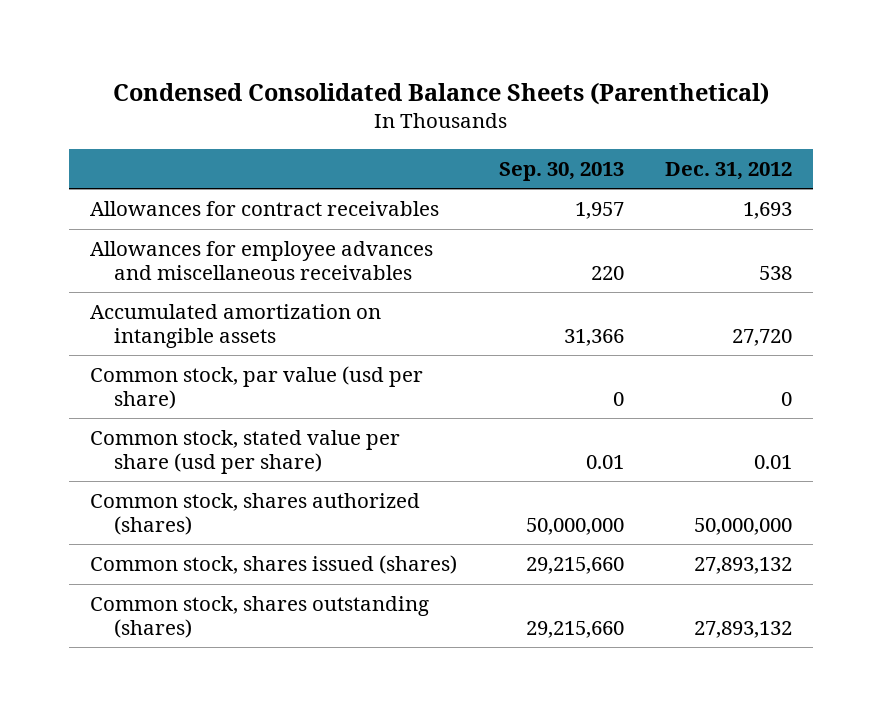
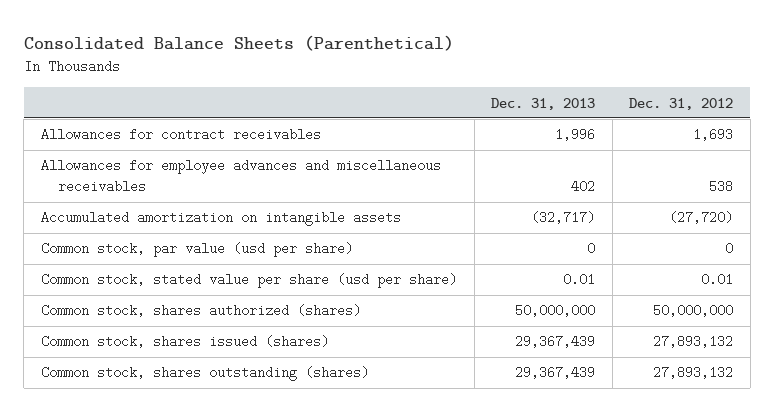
[113,81,770,105] Condensed Consolidated Balance Sheets (Parenthetical) -> [23,35,454,52] Consolidated Balance Sheets (Parenthetical)
[498,162,624,182] Sep. 30, 2013 -> none
none -> [491,97,596,110] Dec. 31, 2013
[732,329,793,347] 27,720 -> [669,211,734,225] (27,720)

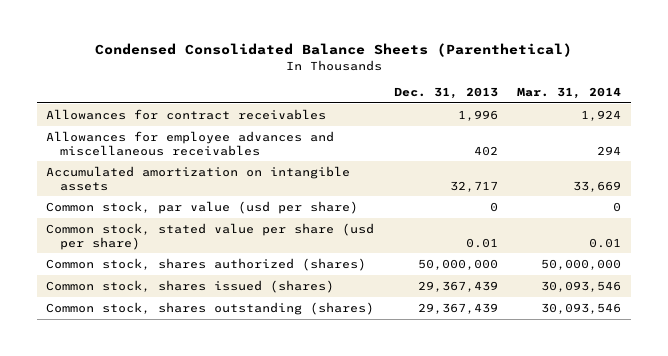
[23,35,454,52] Consolidated Balance Sheets (Parenthetical) -> [94,43,572,58] Condensed Consolidated Balance Sheets (Parenthetical)
[629,97,734,110] Dec. 31, 2012 -> none
none -> [517,87,622,100] Mar. 31, 2014
[531,211,596,225] (32,717) -> [449,180,498,192] 32,717

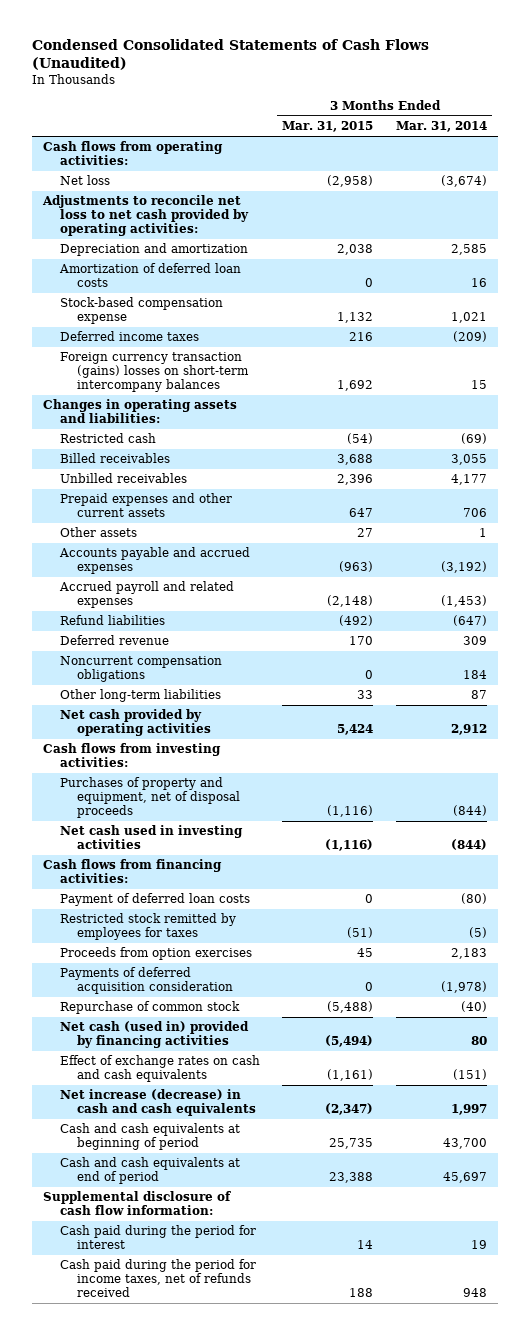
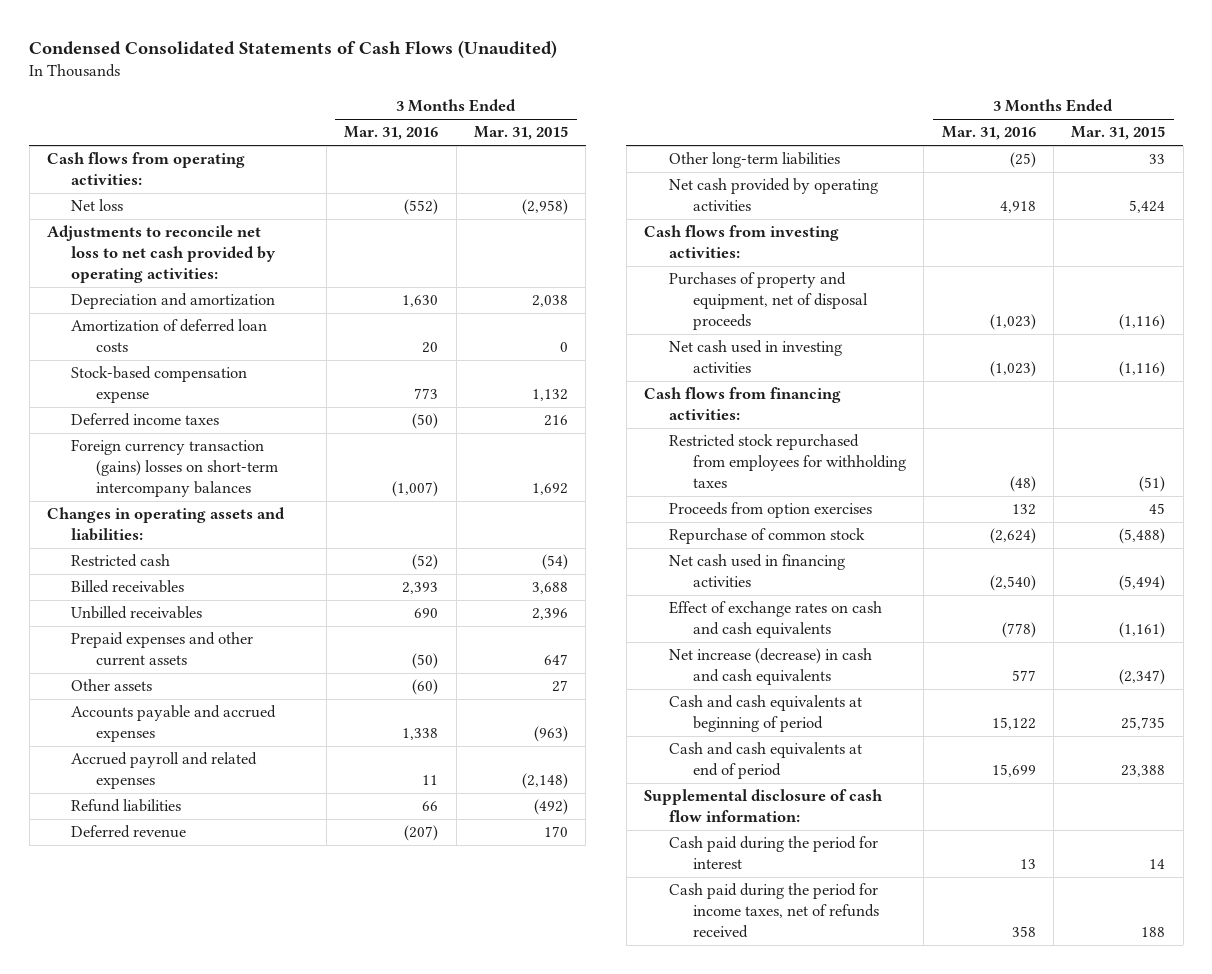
[395,121,487,133] Mar. 31, 2014 -> none
none -> [344,126,439,141] Mar. 31, 2016
[59,656,222,683] Noncurrent compensation obligations -> none
[59,893,250,907] Payment of deferred loan costs -> none
[59,913,236,941] Restricted stock remitted by employees for taxes -> [668,434,906,488] Restricted stock repurchased from employees for withholding taxes
[59,967,233,995] Payments of deferred acquisition consideration -> none
[59,1021,249,1049] Net cash (used in) provided by financing activities -> [668,554,845,588] Net cash used in financing activities

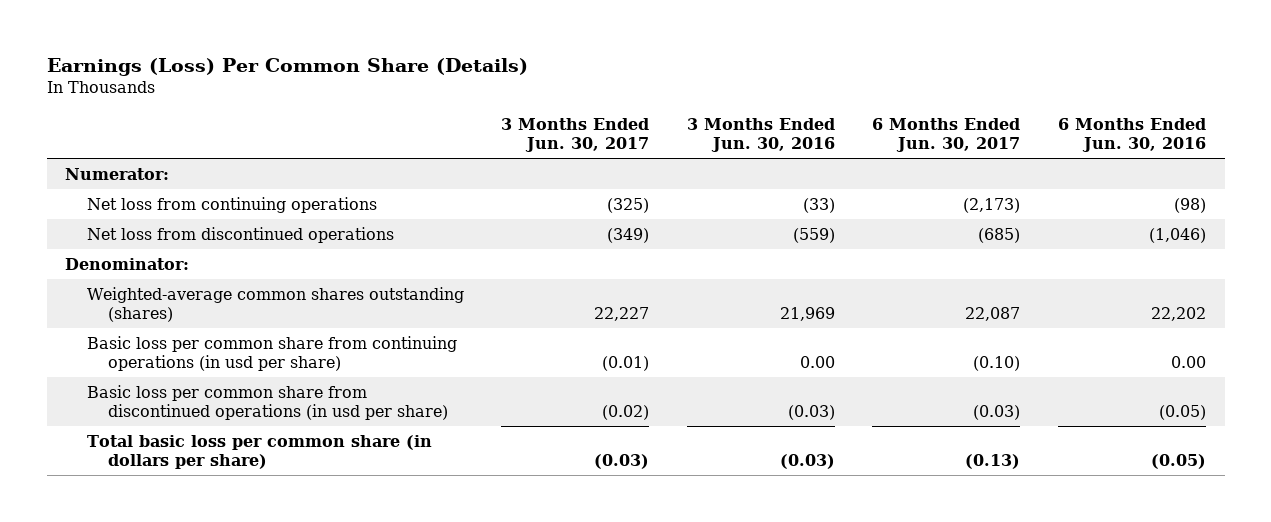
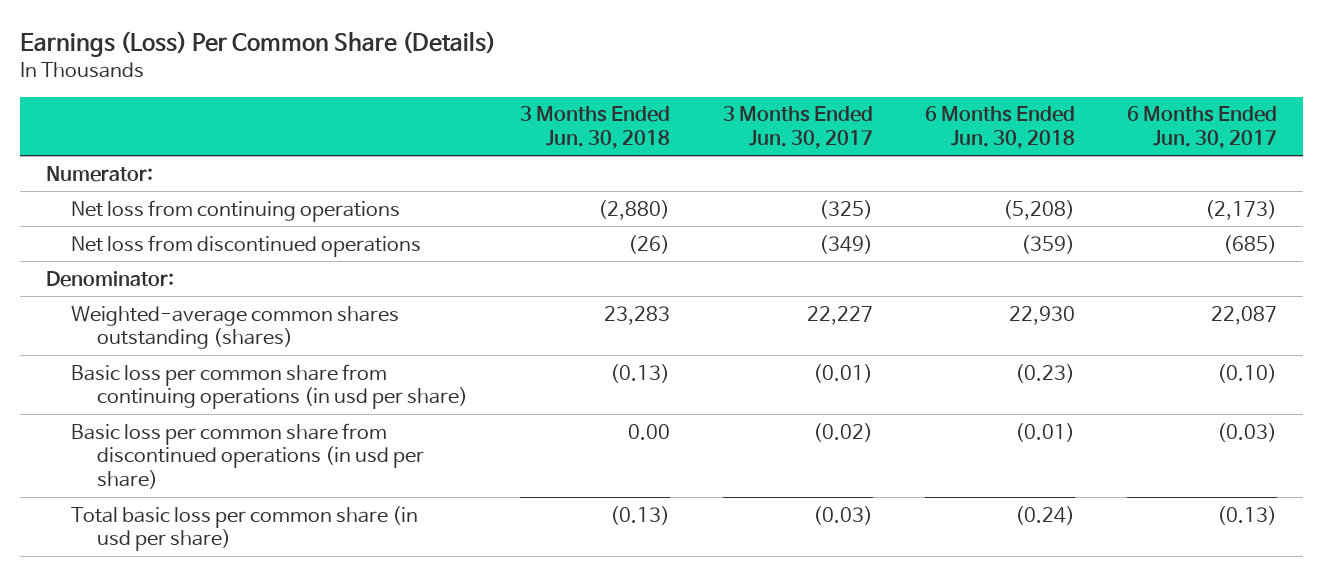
[686,118,835,152] 3 Months Ended Jun. 30, 2016 -> none
[1057,118,1206,152] 6 Months Ended Jun. 30, 2016 -> none
none -> [520,106,671,149] 3 Months Ended Jun. 30, 2018
none -> [924,106,1075,149] 6 Months Ended Jun. 30, 2018
[86,434,432,469] Total basic loss per common share (in dollars per share) -> [71,505,419,552] Total basic loss per common share (in usd per share)

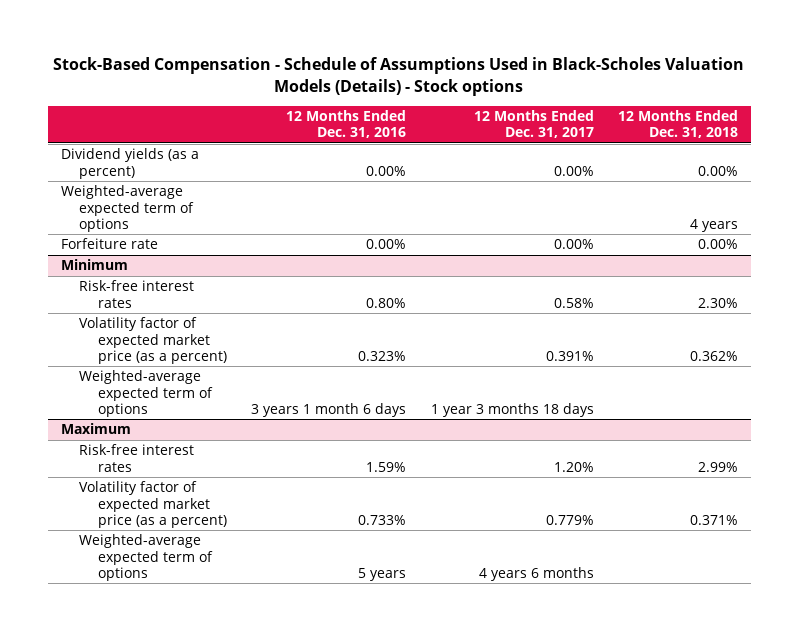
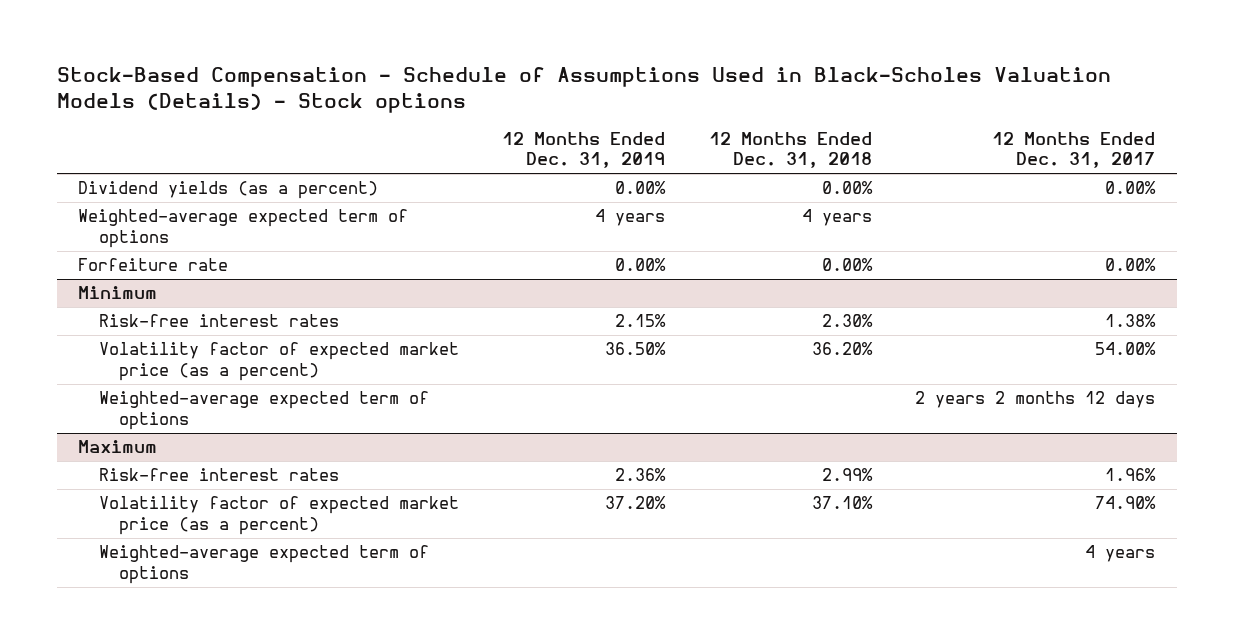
[286,109,407,139] 12 Months Ended Dec. 31, 2016 -> none
none -> [502,131,666,169] 12 Months Ended Dec. 31, 2019
[553,297,594,308] 0.58% -> [1105,314,1157,328] 1.38%
[545,350,594,361] 0.391% -> [1095,342,1157,356] 54.00%
[690,350,739,361] 0.362% -> [811,342,873,356] 36.20%
[430,402,594,417] 1 year 3 months 18 days -> [915,391,1156,409] 2 years 2 months 12 days
[553,461,594,472] 1.20% -> [1105,468,1157,482] 1.96%
[545,514,594,525] 0.779% -> [1095,496,1157,510] 74.90%
[690,514,739,525] 0.371% -> [811,496,873,510] 37.10%
[478,566,594,581] 4 years 6 months -> [1085,545,1156,563] 4 years

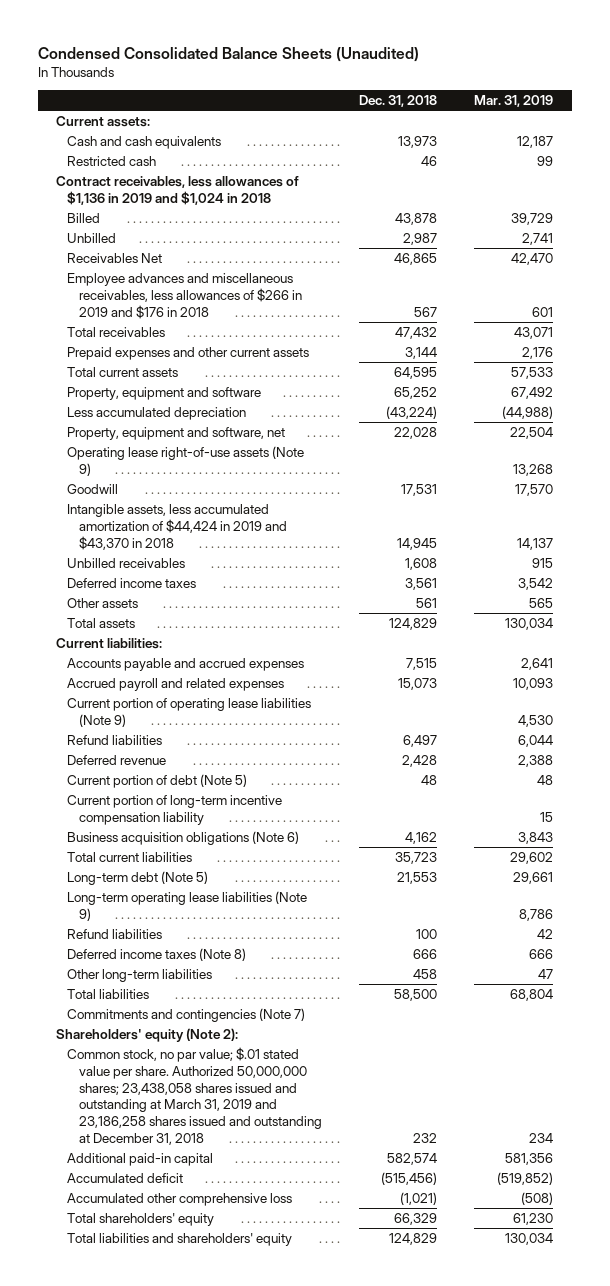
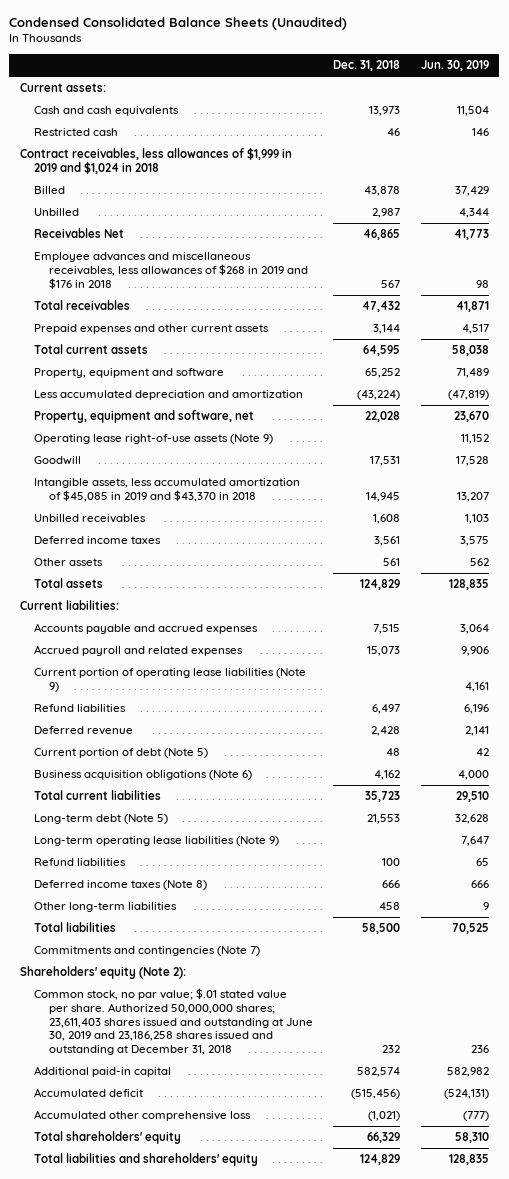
[474,95,554,108] Mar. 31, 2019 -> none
none -> [421,59,490,71] Jun. 30, 2019
[56,176,300,205] Contract receivables, less allowances of $1,136 in 2019 and $1,024 in 2018 -> [19,148,292,174] Contract receivables, less allowances of $1,999 in 2019 and $1,024 in 2018
[67,273,302,319] Employee advances and miscellaneous receivables, less allowances of $266 in 2019 and $176 in 2018 -> [34,252,308,289] Employee advances and miscellaneous receivables, less allowances of $268 in 2019 and $176 in 2018
[67,407,247,421] Less accumulated depreciation -> [34,390,304,401] Less accumulated depreciation and amortization
[67,504,287,550] Intangible assets, less accumulated amortization of $44,424 in 2019 and $43,370 in 2018 -> [34,478,301,502] Intangible assets, less accumulated amortization of $45,085 in 2019 and $43,370 in 2018
[67,795,283,825] Current portion of long-term incentive compensation liability -> none
[67,1047,322,1145] Common stock, no par value; $.01 stated value per share. Authorized 50,000,000 shares; 23,438,058 shares issued and outstanding at March 31, 2019 and 23,186,258 shares issued and outstanding at December 31, 2018 -> [34,988,313,1055] Common stock, no par value; $.01 stated value per share. Authorized 50,000,000 shares; 23,611,403 shares issued and outstanding at June 30, 2019 and 23,186,258 shares issued and outstanding at December 31, 2018

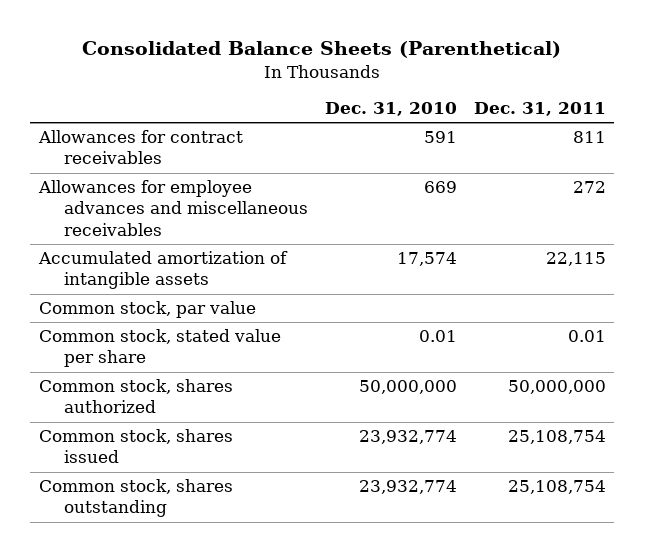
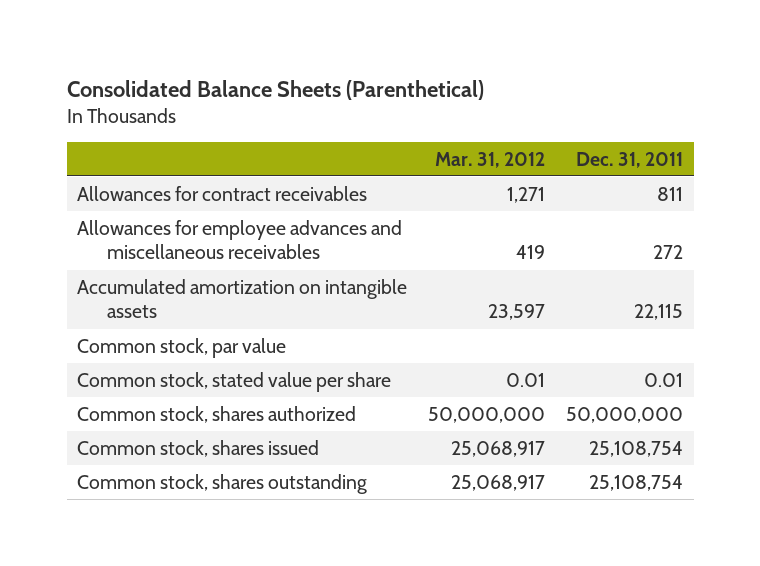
[325,102,458,117] Dec. 31, 2010 -> none
none -> [435,151,546,168] Mar. 31, 2012
[37,251,288,290] Accumulated amortization of intangible assets -> [77,278,408,319] Accumulated amortization on intangible assets

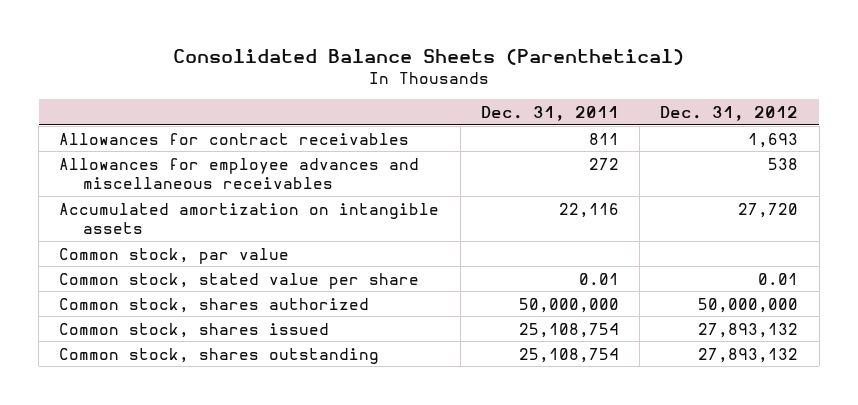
[435,151,546,168] Mar. 31, 2012 -> none
none -> [660,105,799,121] Dec. 31, 2012
[634,304,684,321] 22,115 -> [558,202,619,218] 22,116

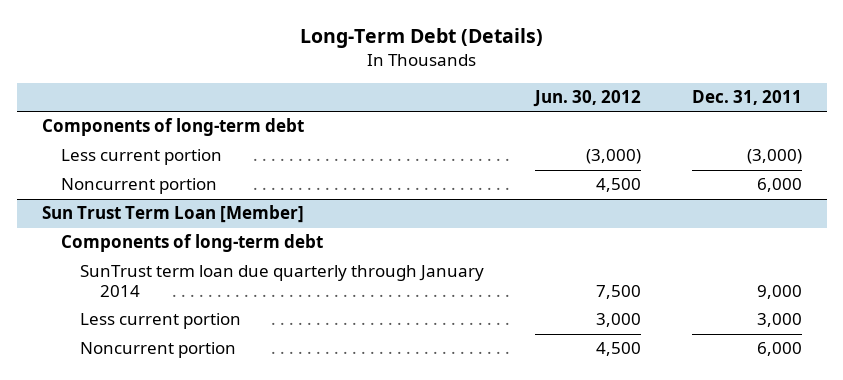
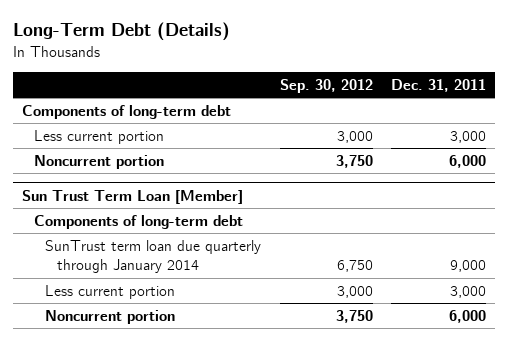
[533,90,642,108] Jun. 30, 2012 -> none
none -> [279,79,373,94] Sep. 30, 2012
[746,149,802,165] (3,000) -> [449,130,486,143] 3,000

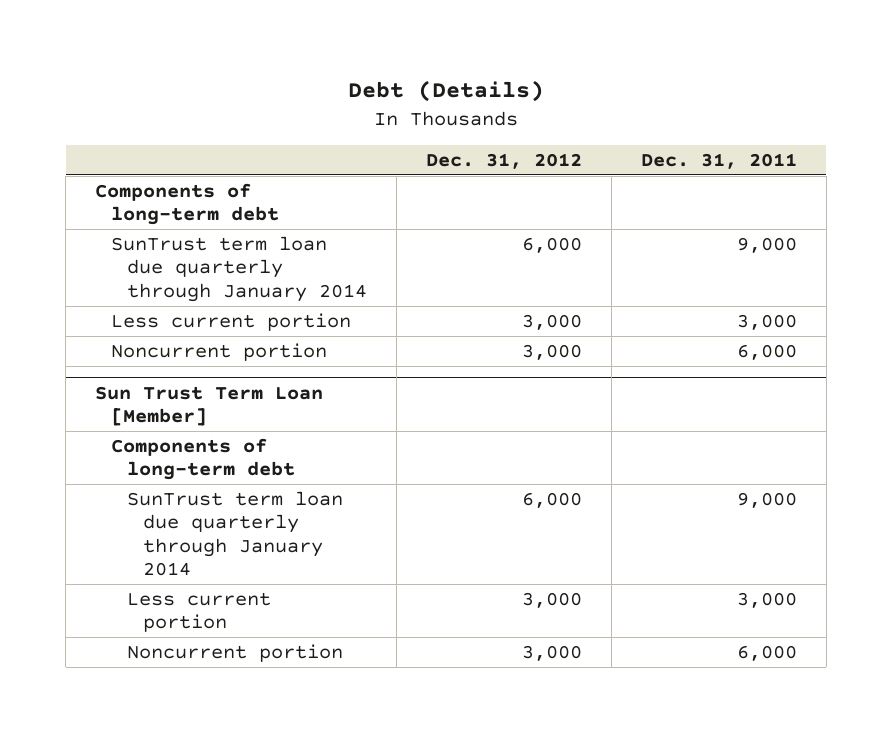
[12,22,230,42] Long-Term Debt (Details) -> [348,80,545,103] Debt (Details)
[279,79,373,94] Sep. 30, 2012 -> none
none -> [425,152,582,169] Dec. 31, 2012
none -> [111,235,368,302] SunTrust term loan due quarterly through January 2014

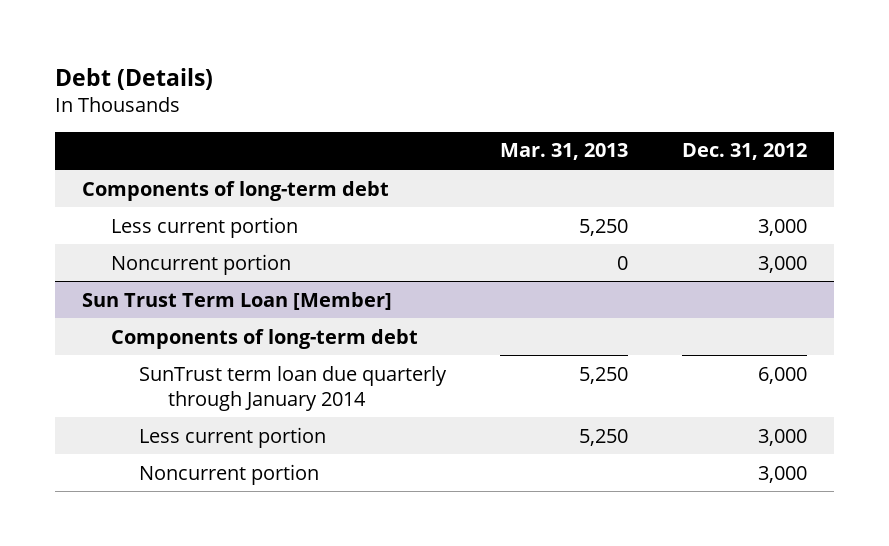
[640,152,797,169] Dec. 31, 2011 -> none
none -> [499,143,628,161] Mar. 31, 2013
[111,235,368,302] SunTrust term loan due quarterly through January 2014 -> none

